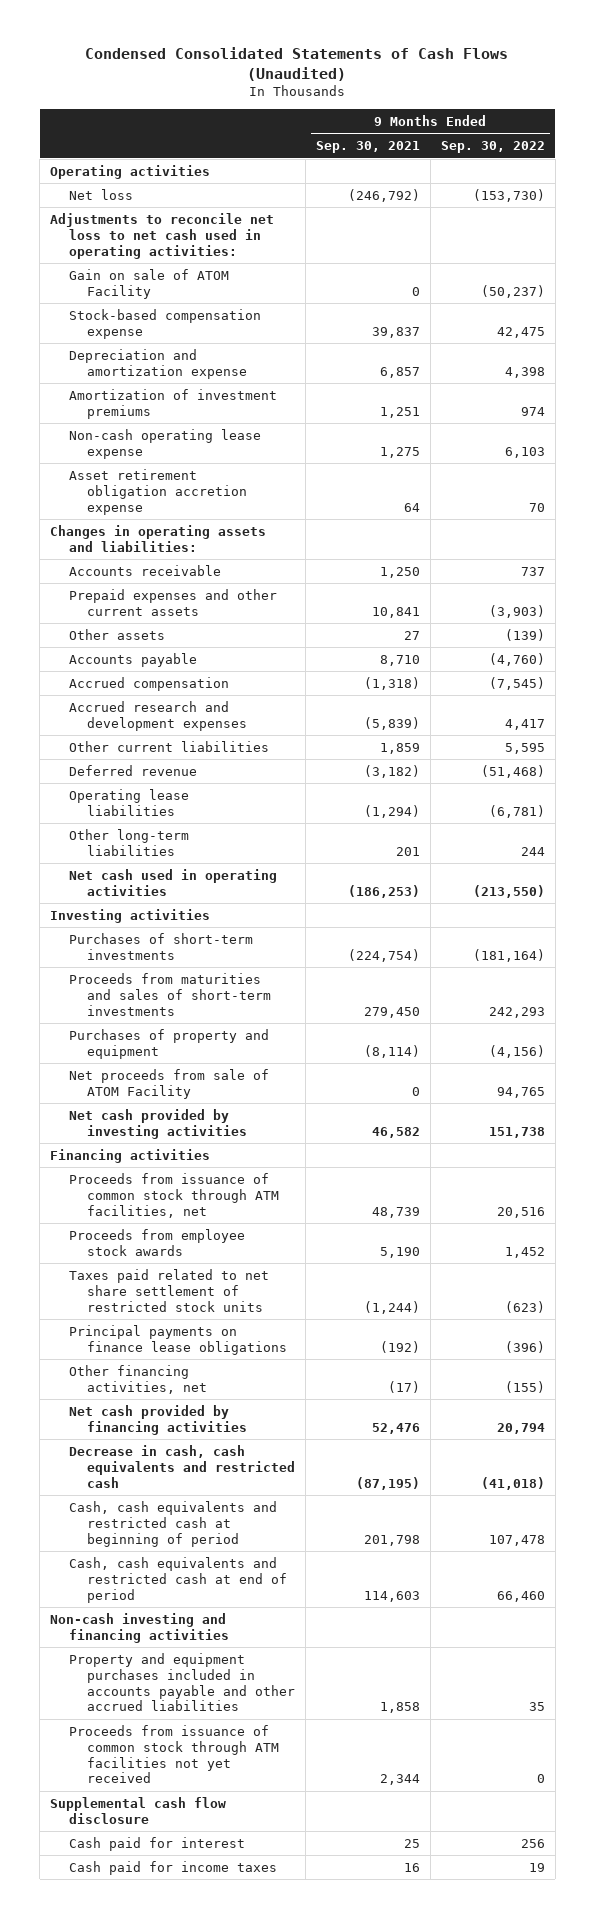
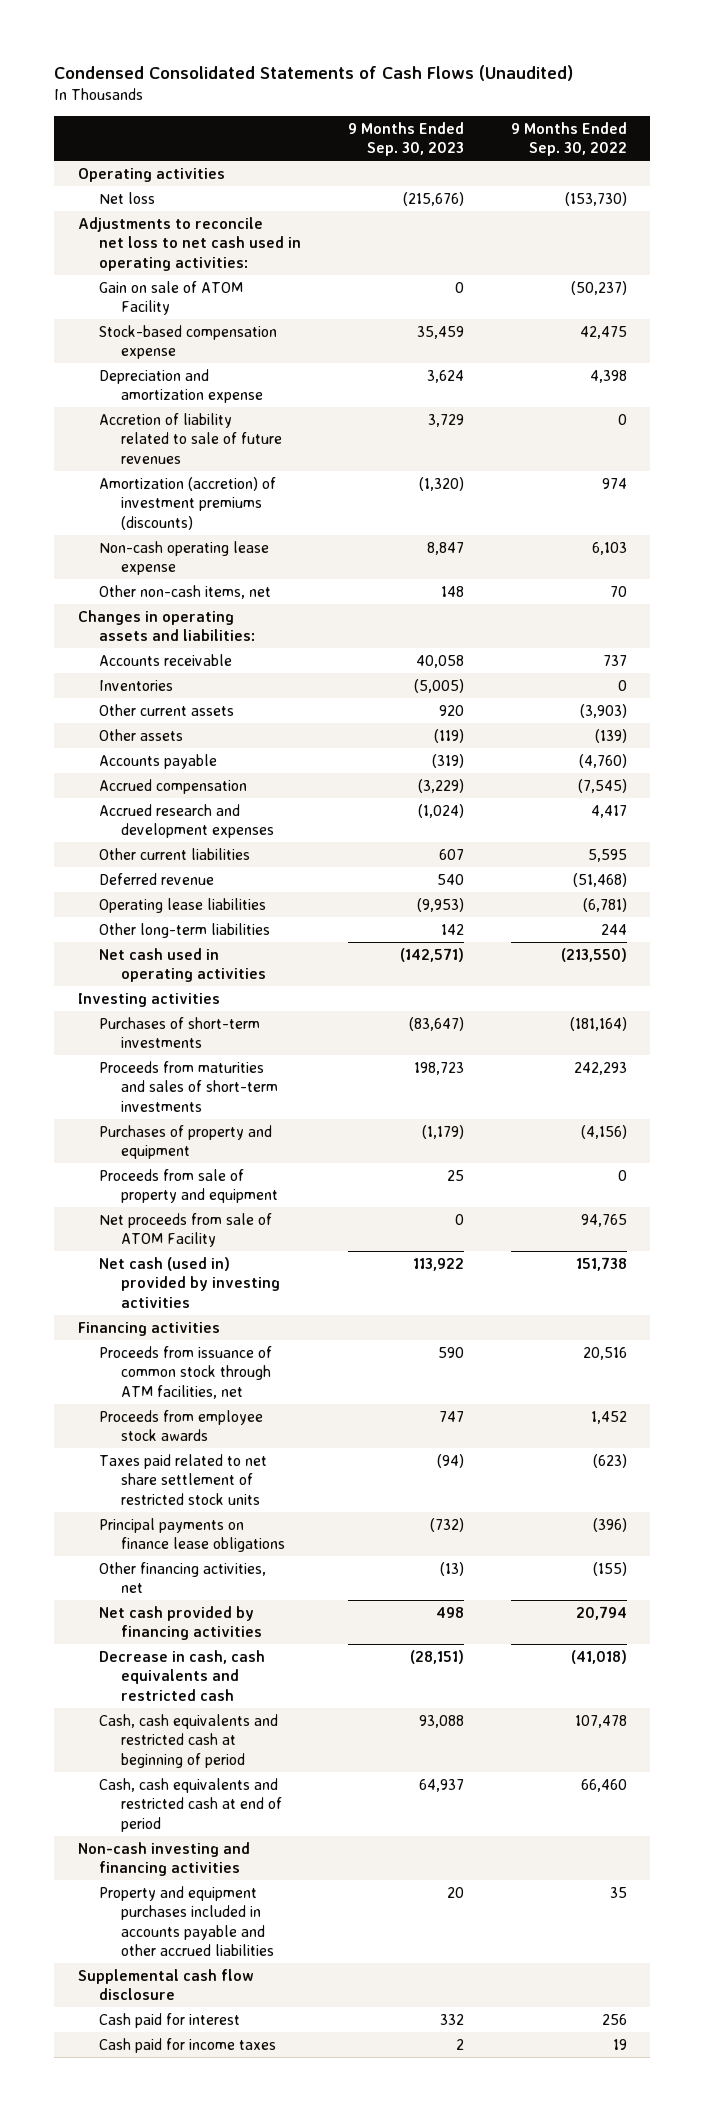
[315,141,420,154] Sep. 30, 2021 -> none
none -> [347,121,464,157] 9 Months Ended Sep. 30, 2023
none -> [99,412,283,464] Accretion of liability related to sale of future revenues
[68,388,277,419] Amortization of investment premiums -> [99,476,277,530] Amortization (accretion) of investment premiums (discounts)
[68,468,248,515] Asset retirement obligation accretion expense -> none
none -> [99,584,272,599] Other non-cash items, net
none -> [99,679,174,691] Inventories
[68,588,277,616] Prepaid expenses and other current assets -> [99,703,235,716] Other current assets
none -> [99,1168,279,1204] Proceeds from sale of property and equipment
[68,1108,248,1139] Net cash provided by investing activities -> [99,1256,281,1308] Net cash (used in) provided by investing activities
[68,1724,280,1784] Proceeds from issuance of common stock through ATM facilities not yet received -> none

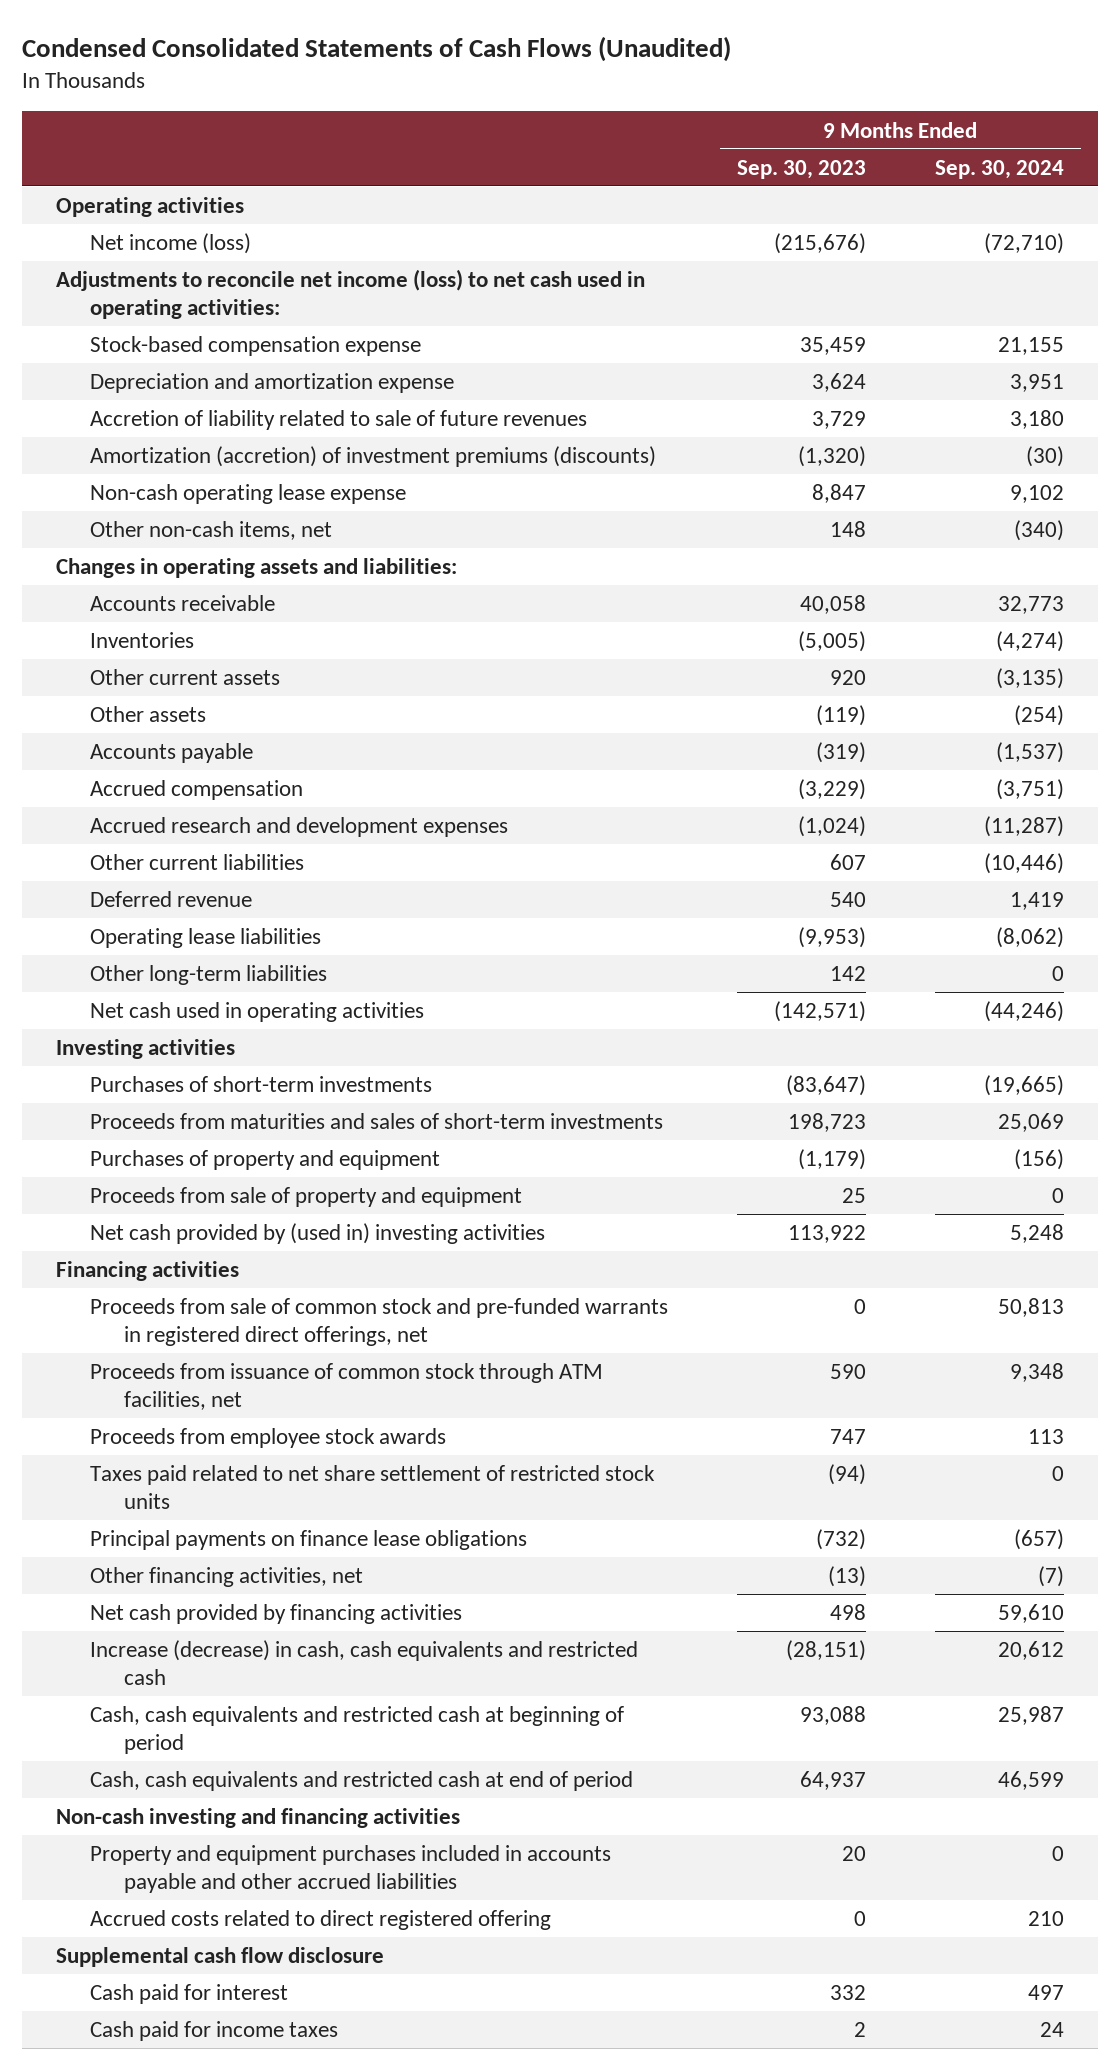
[510,121,627,157] 9 Months Ended Sep. 30, 2022 -> none
none -> [934,159,1064,179] Sep. 30, 2024
[99,280,244,316] Gain on sale of ATOM Facility -> none
[99,191,156,204] Net loss -> [89,233,251,255] Net income (loss)
[77,216,302,271] Adjustments to reconcile net loss to net cash used in operating activities: -> [56,269,646,320] Adjustments to reconcile net income (loss) to net cash used in operating activities:
[99,1212,273,1248] Net proceeds from sale of ATOM Facility -> none
[99,1256,281,1308] Net cash (used in) provided by investing activities -> [89,1223,545,1245] Net cash provided by (used in) investing activities
none -> [89,1298,668,1347] Proceeds from sale of common stock and pre-funded warrants in registered direct offerings, net
[99,1649,266,1701] Decrease in cash, cash equivalents and restricted cash -> [89,1640,638,1686] Increase (decrease) in cash, cash equivalents and restricted cash
none -> [89,1910,551,1931] Accrued costs related to direct registered offering

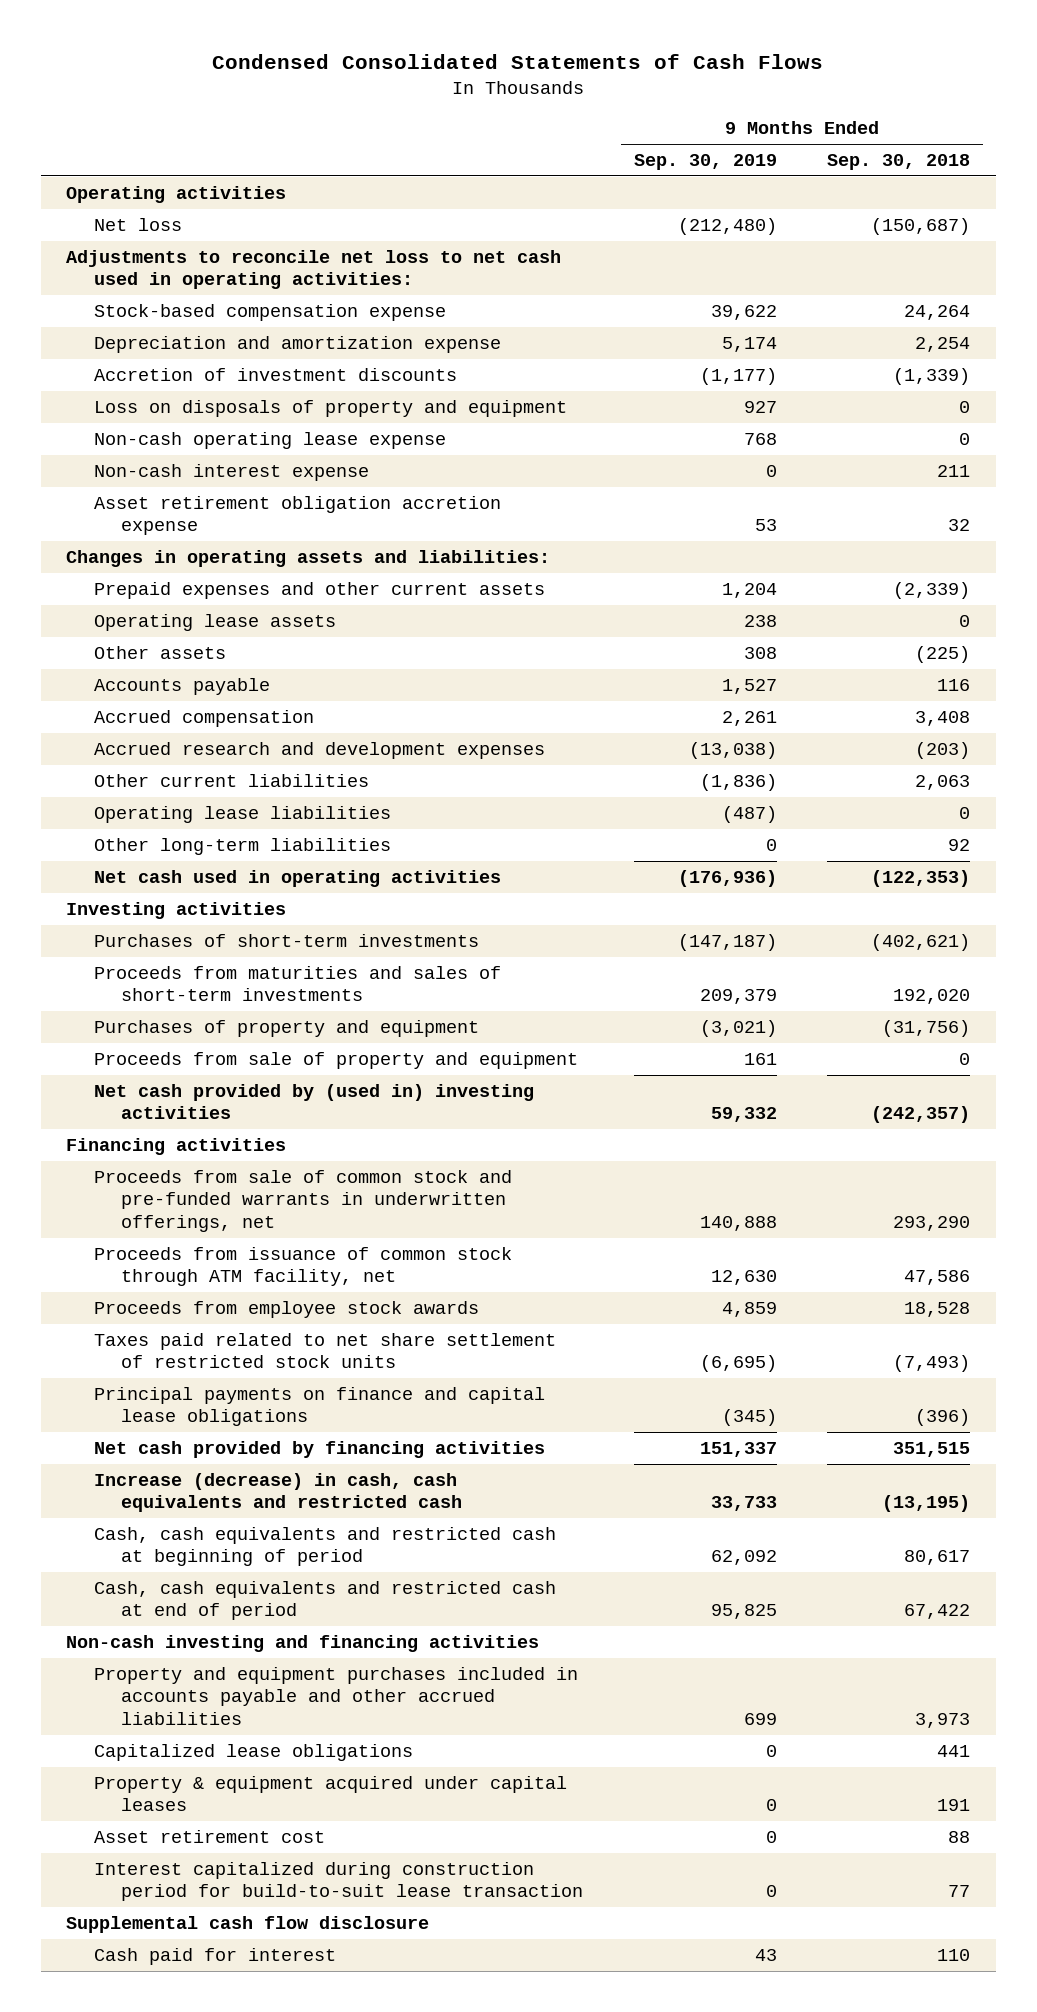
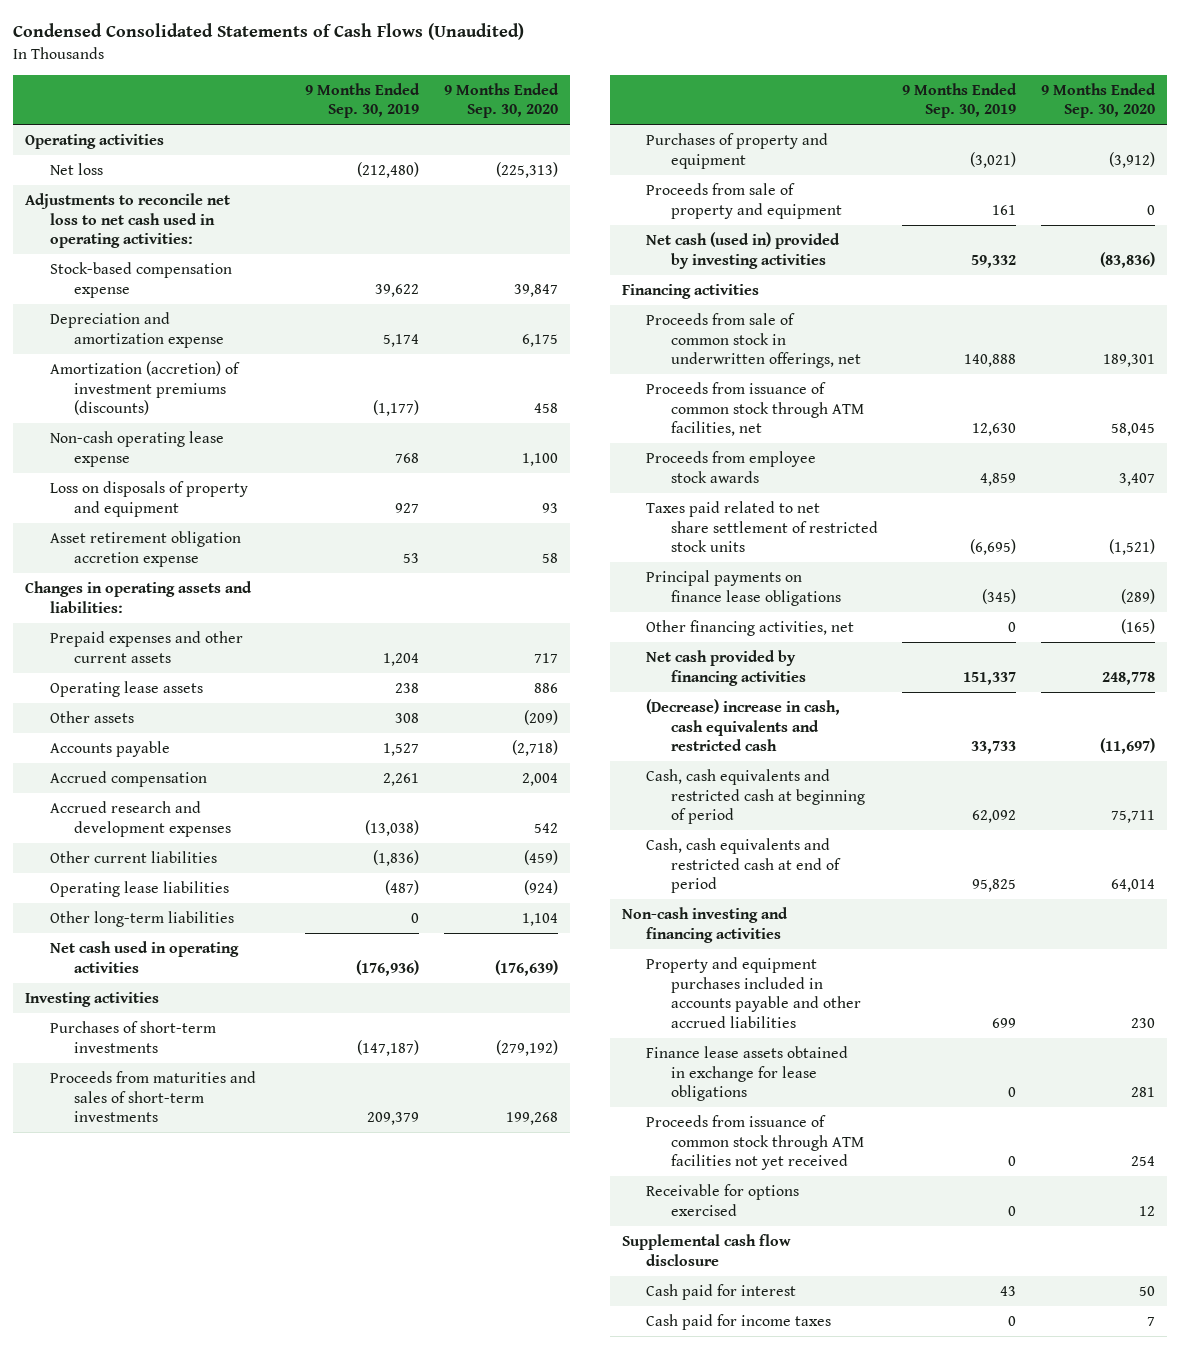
[212,54,824,70] Condensed Consolidated Statements of Cash Flows -> [12,23,524,41] Condensed Consolidated Statements of Cash Flows (Unaudited)
[827,154,971,171] Sep. 30, 2018 -> none
none -> [443,82,559,119] 9 Months Ended Sep. 30, 2020
[93,367,457,381] Accretion of investment discounts -> [49,360,240,416] Amortization (accretion) of investment premiums (discounts)
[93,463,369,481] Non-cash interest expense -> none
[93,399,567,417] Loss on disposals of property and equipment -> [49,480,248,517] Loss on disposals of property and equipment
[93,1083,534,1120] Net cash provided by (used in) investing activities -> [646,231,841,269] Net cash (used in) provided by investing activities
[93,1169,512,1232] Proceeds from sale of common stock and pre-funded warrants in underwritten offerings, net -> [646,312,861,369] Proceeds from sale of common stock in underwritten offerings, net
[93,1246,512,1287] Proceeds from issuance of common stock through ATM facility, net -> [646,381,864,437] Proceeds from issuance of common stock through ATM facilities, net
[93,1386,545,1427] Principal payments on finance and capital lease obligations -> [646,569,841,606] Principal payments on finance lease obligations
none -> [646,619,855,636] Other financing activities, net
[93,1472,462,1513] Increase (decrease) in cash, cash equivalents and restricted cash -> [646,698,841,752] (Decrease) increase in cash, cash equivalents and restricted cash
[93,1743,413,1761] Capitalized lease obligations -> none
[93,1775,567,1812] Property & equipment acquired under capital leases -> none
[93,1829,325,1843] Asset retirement cost -> none
[93,1861,583,1902] Interest capitalized during construction period for build-to-suit lease transaction -> none
none -> [646,1045,849,1102] Finance lease assets obtained in exchange for lease obligations
none -> [646,1114,864,1171] Proceeds from issuance of common stock through ATM facilities not yet received
none -> [646,1183,800,1216] Receivable for options exercised
none -> [646,1313,832,1330] Cash paid for income taxes

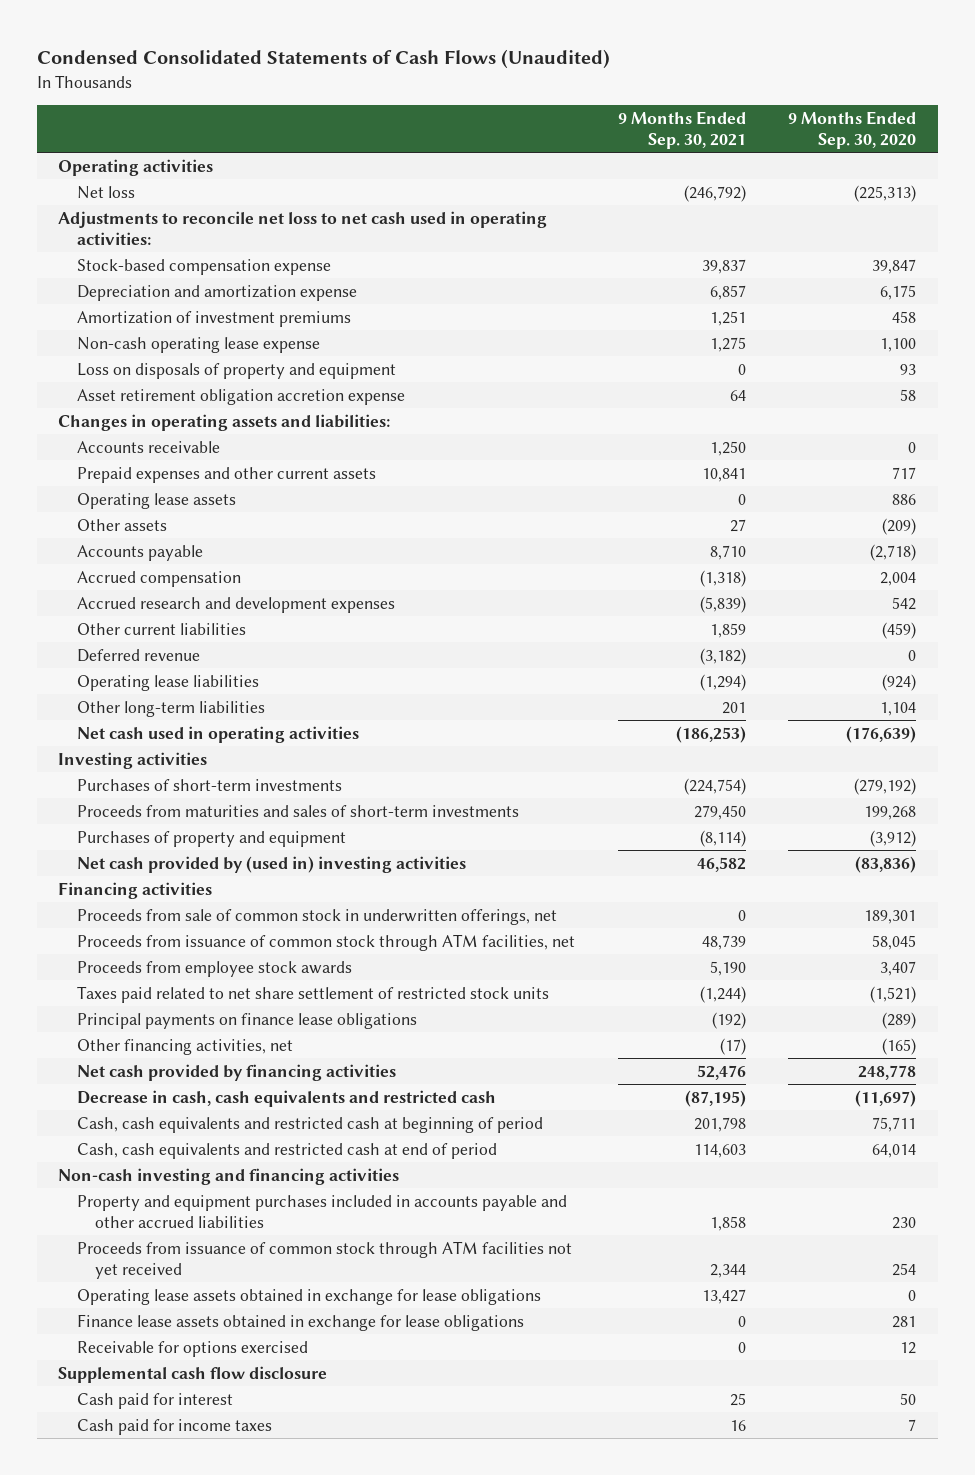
[305,82,421,119] 9 Months Ended Sep. 30, 2019 -> none
none -> [617,110,746,150] 9 Months Ended Sep. 30, 2021
[49,360,240,416] Amortization (accretion) of investment premiums (discounts) -> [76,310,351,327] Amortization of investment premiums
none -> [76,440,220,453] Accounts receivable
none -> [76,648,200,662] Deferred revenue
[646,182,842,219] Proceeds from sale of property and equipment -> none
[646,231,841,269] Net cash (used in) provided by investing activities -> [76,855,466,873] Net cash provided by (used in) investing activities
[646,698,841,752] (Decrease) increase in cash, cash equivalents and restricted cash -> [76,1089,496,1107] Decrease in cash, cash equivalents and restricted cash
none -> [76,1288,541,1305] Operating lease assets obtained in exchange for lease obligations
[646,1045,849,1102] Finance lease assets obtained in exchange for lease obligations -> [76,1313,524,1331] Finance lease assets obtained in exchange for lease obligations

